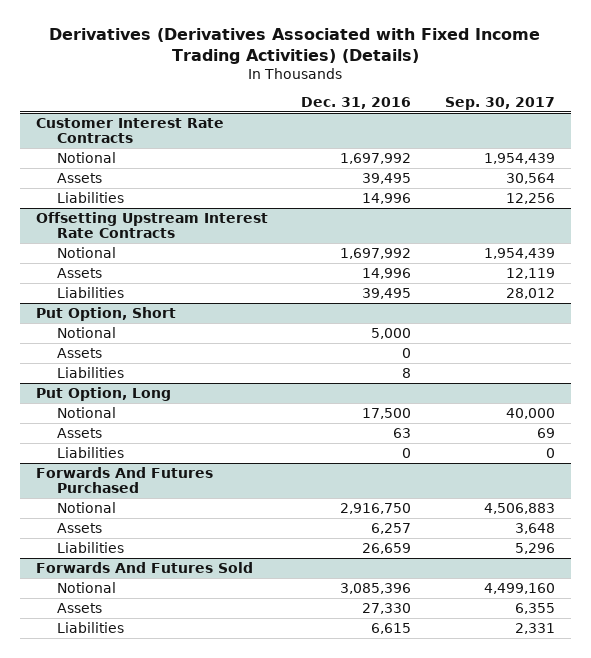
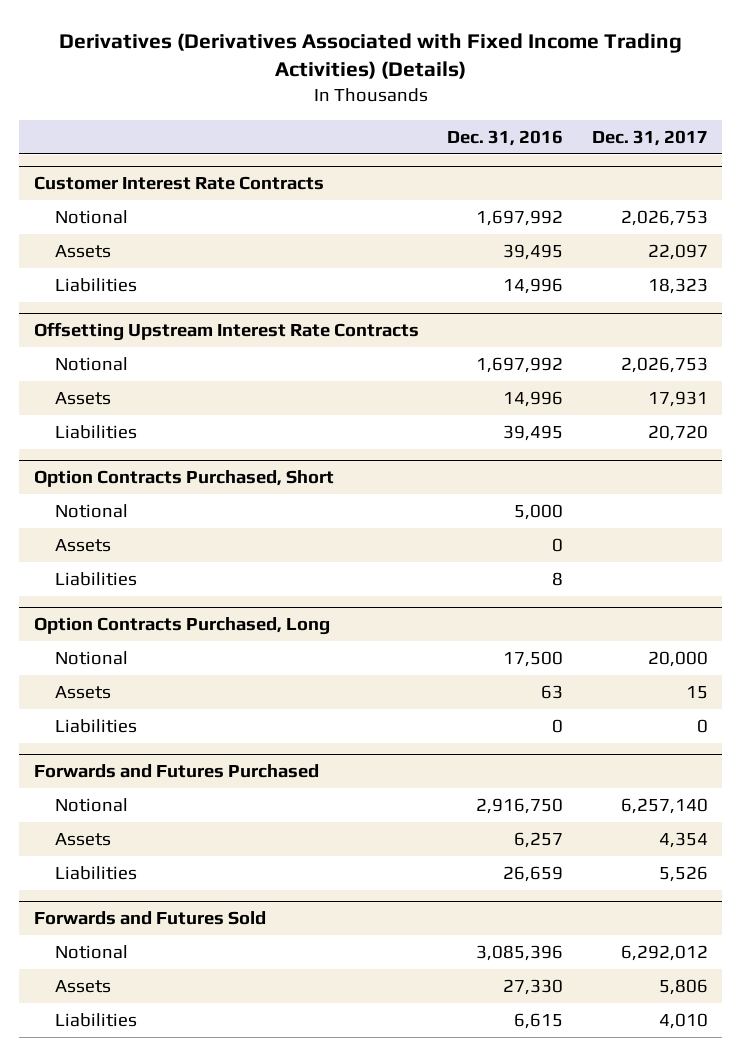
[444,96,555,110] Sep. 30, 2017 -> none
none -> [592,129,709,146] Dec. 31, 2017
[36,306,177,321] Put Option, Short -> none
none -> [33,470,334,488] Option Contracts Purchased, Short
[36,386,172,401] Put Option, Long -> none
none -> [33,617,330,636] Option Contracts Purchased, Long
[36,466,214,494] Forwards And Futures Purchased -> [33,764,319,779] Forwards and Futures Purchased
[36,561,254,573] Forwards And Futures Sold -> [33,911,266,926] Forwards and Futures Sold

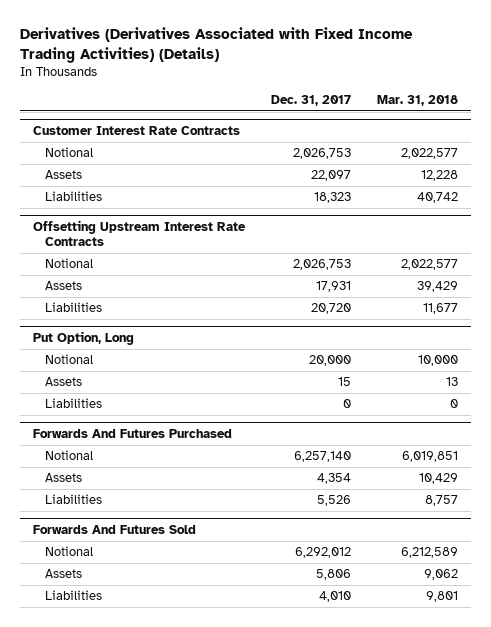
[447,129,564,146] Dec. 31, 2016 -> none
none -> [376,95,458,107] Mar. 31, 2018
[33,470,334,488] Option Contracts Purchased, Short -> none
[54,504,128,519] Notional -> none
[54,539,111,553] Assets -> none
[54,572,137,587] Liabilities -> none
[33,617,330,636] Option Contracts Purchased, Long -> none
none -> [32,330,134,345] Put Option, Long
[33,764,319,779] Forwards and Futures Purchased -> [32,428,232,438] Forwards And Futures Purchased
[33,911,266,926] Forwards and Futures Sold -> [32,524,196,534] Forwards And Futures Sold

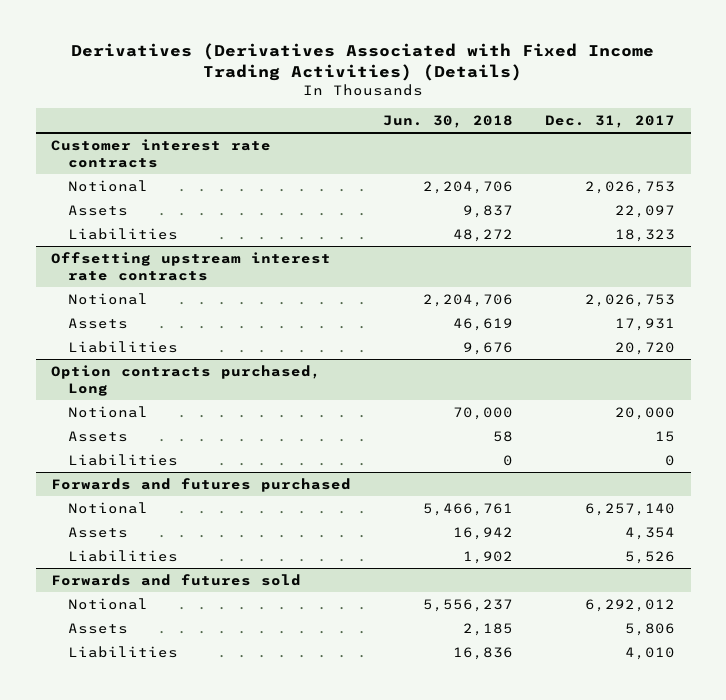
[376,95,458,107] Mar. 31, 2018 -> none
none -> [383,115,514,129] Jun. 30, 2018
[32,125,240,135] Customer Interest Rate Contracts -> [51,138,272,168] Customer interest rate contracts
[32,219,246,247] Offsetting Upstream Interest Rate Contracts -> [51,251,332,281] Offsetting upstream interest rate contracts
[32,330,134,345] Put Option, Long -> none
none -> [51,364,322,396] Option contracts purchased, Long
[32,428,232,438] Forwards And Futures Purchased -> [51,477,352,492] Forwards and futures purchased
[32,524,196,534] Forwards And Futures Sold -> [51,573,302,586] Forwards and futures sold

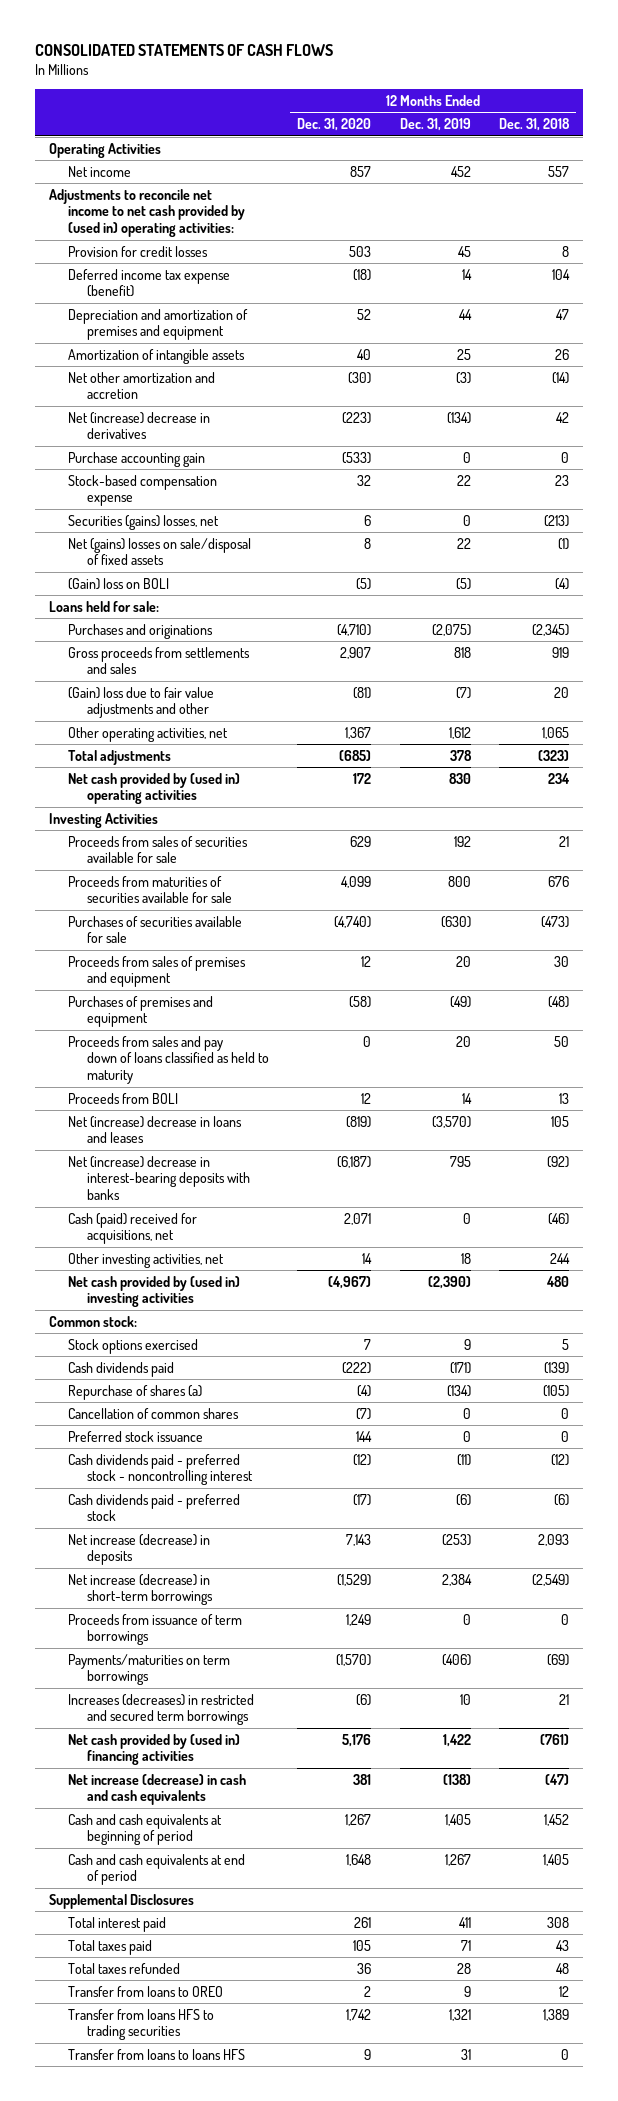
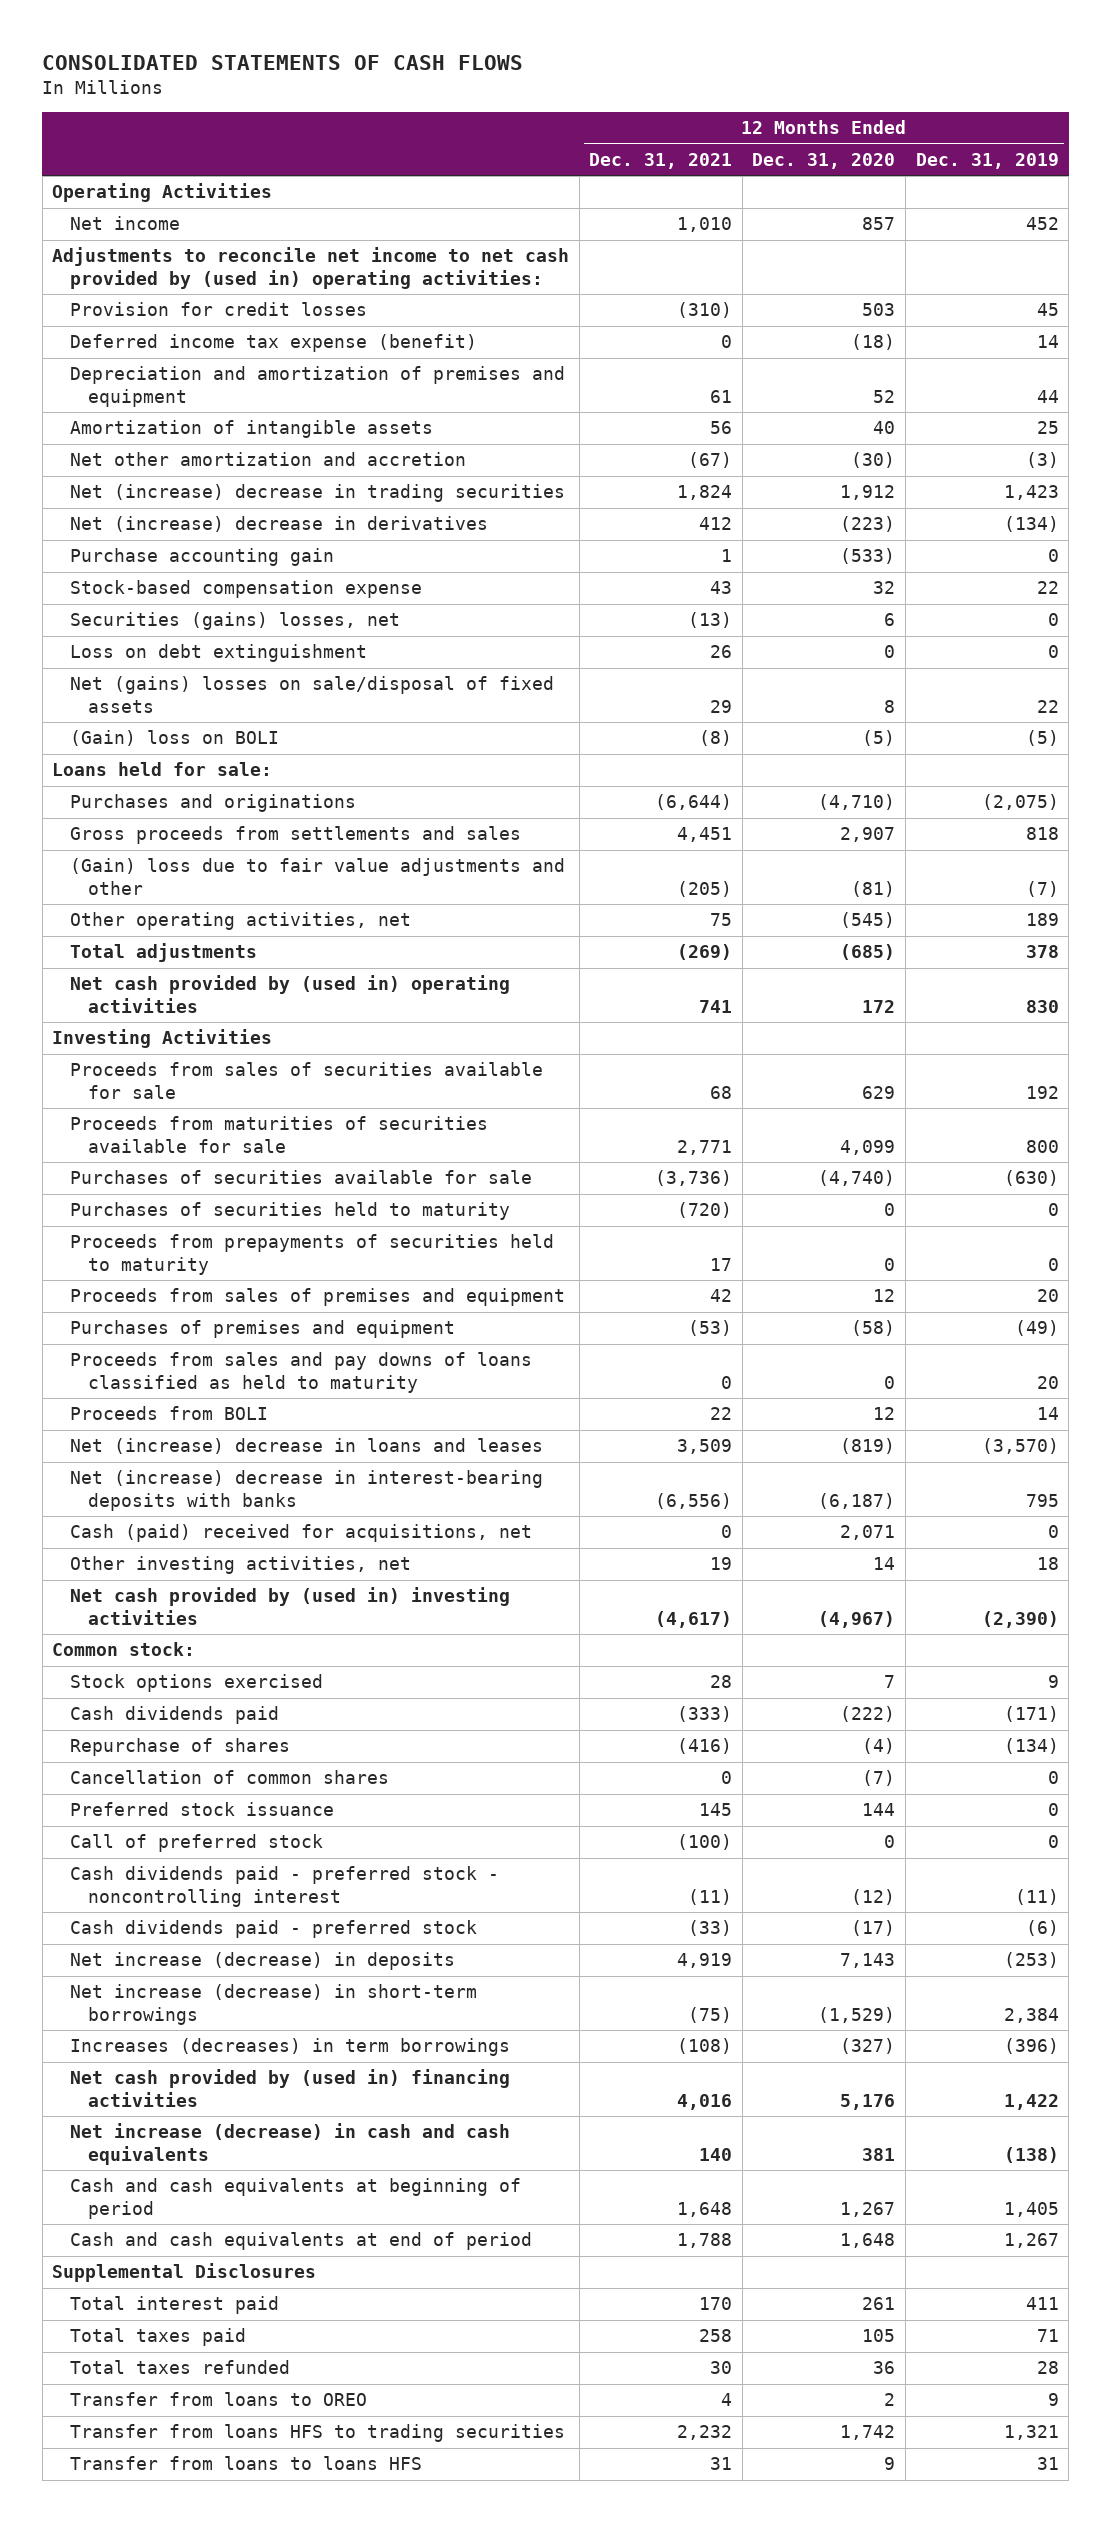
[498,118,570,132] Dec. 31, 2018 -> none
none -> [589,152,733,169] Dec. 31, 2021
none -> [69,484,565,503] Net (increase) decrease in trading securities
none -> [69,644,367,663] Loss on debt extinguishment
[345,726,372,739] 1,367 -> [840,912,896,929] (545)
[448,726,471,739] 1,612 -> [1025,913,1059,927] 189
none -> [69,1202,510,1221] Purchases of securities held to maturity
none -> [69,1234,554,1276] Proceeds from prepayments of securities held to maturity
[67,1035,269,1084] Proceeds from sales and pay down of loans classified as held to maturity -> [69,1352,532,1394] Proceeds from sales and pay downs of loans classified as held to maturity
[67,1384,202,1400] Repurchase of shares (a) -> [69,1738,290,1757] Repurchase of shares
none -> [69,1834,323,1853] Call of preferred stock
[67,1613,242,1646] Proceeds from issuance of term borrowings -> none
[67,1693,254,1726] Increases (decreases) in restricted and secured term borrowings -> none
[67,1653,230,1686] Payments/maturities on term borrowings -> [69,2038,510,2057] Increases (decreases) in term borrowings
[336,1653,372,1666] (1,570) -> [840,2038,896,2055] (327)
[441,1653,471,1666] (406) -> [1003,2038,1059,2055] (396)

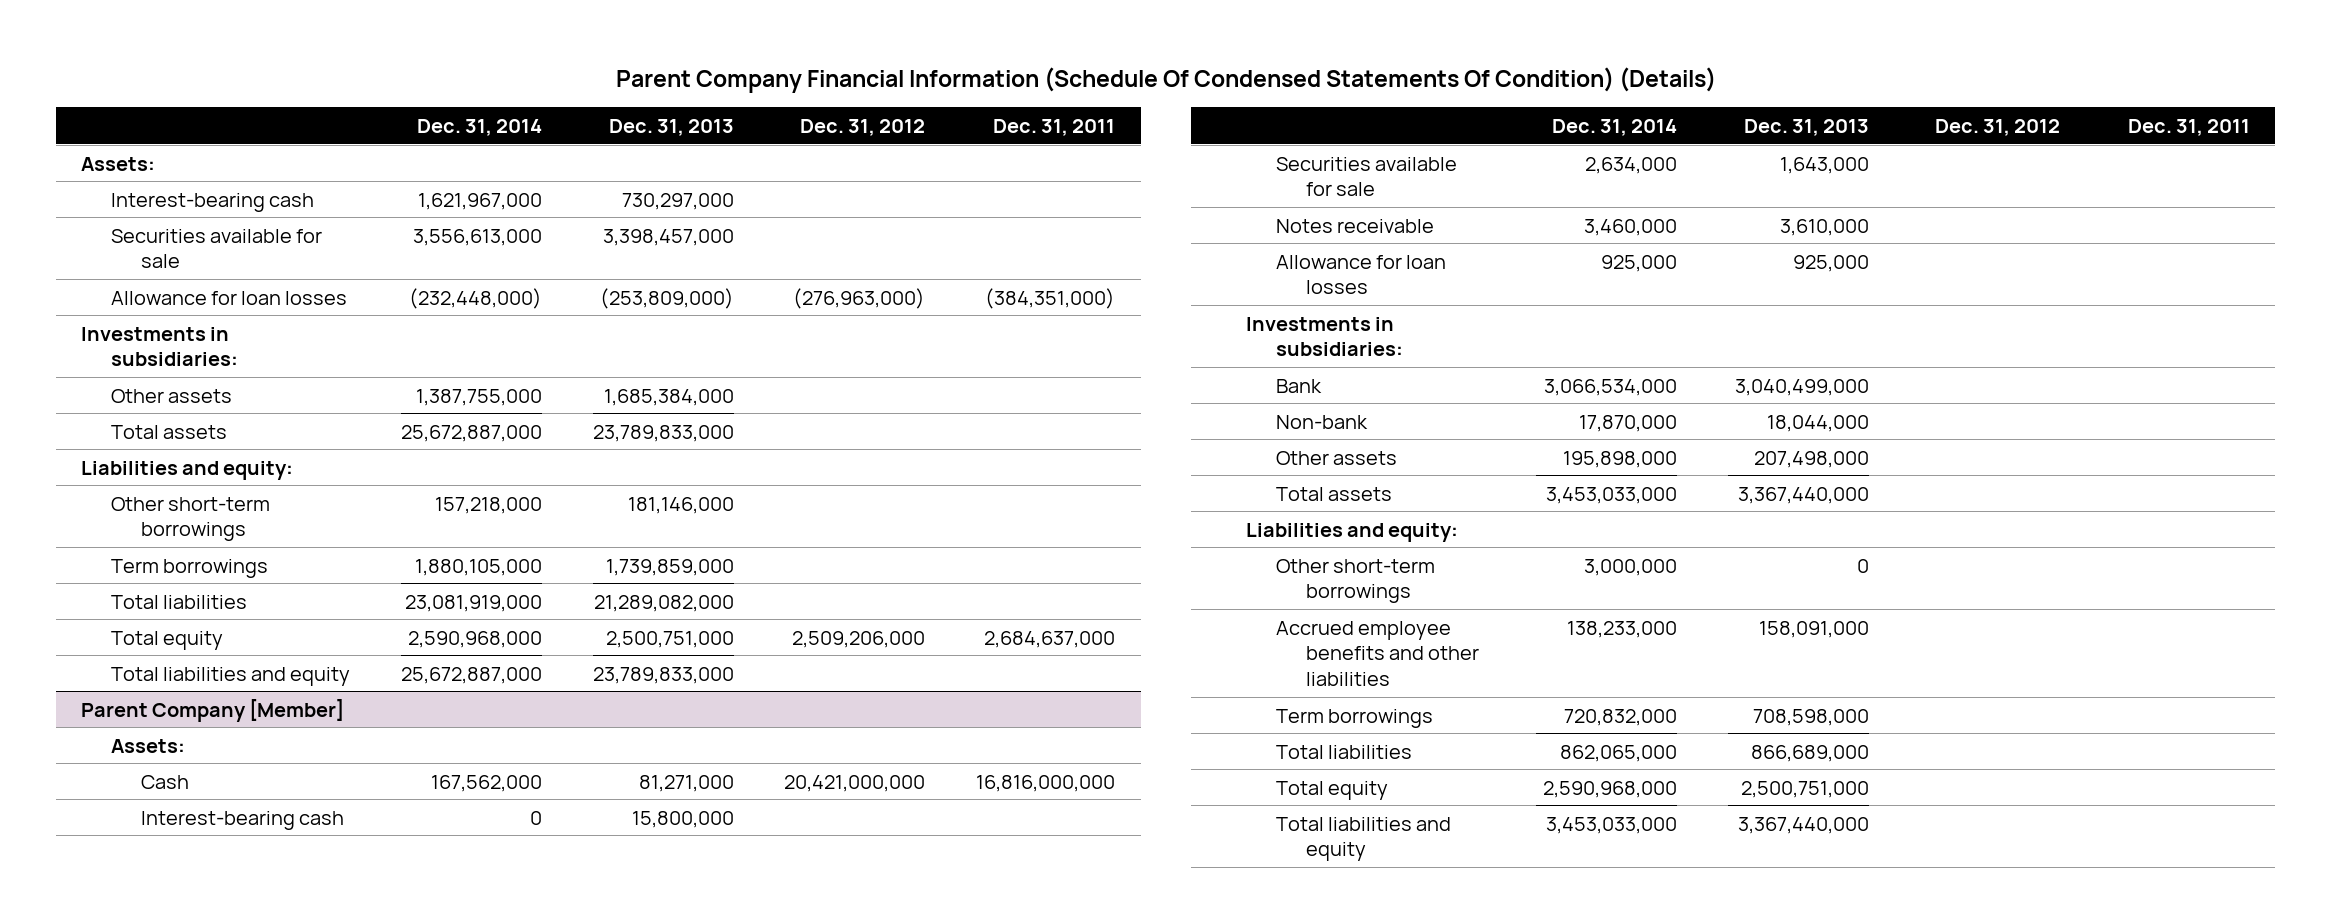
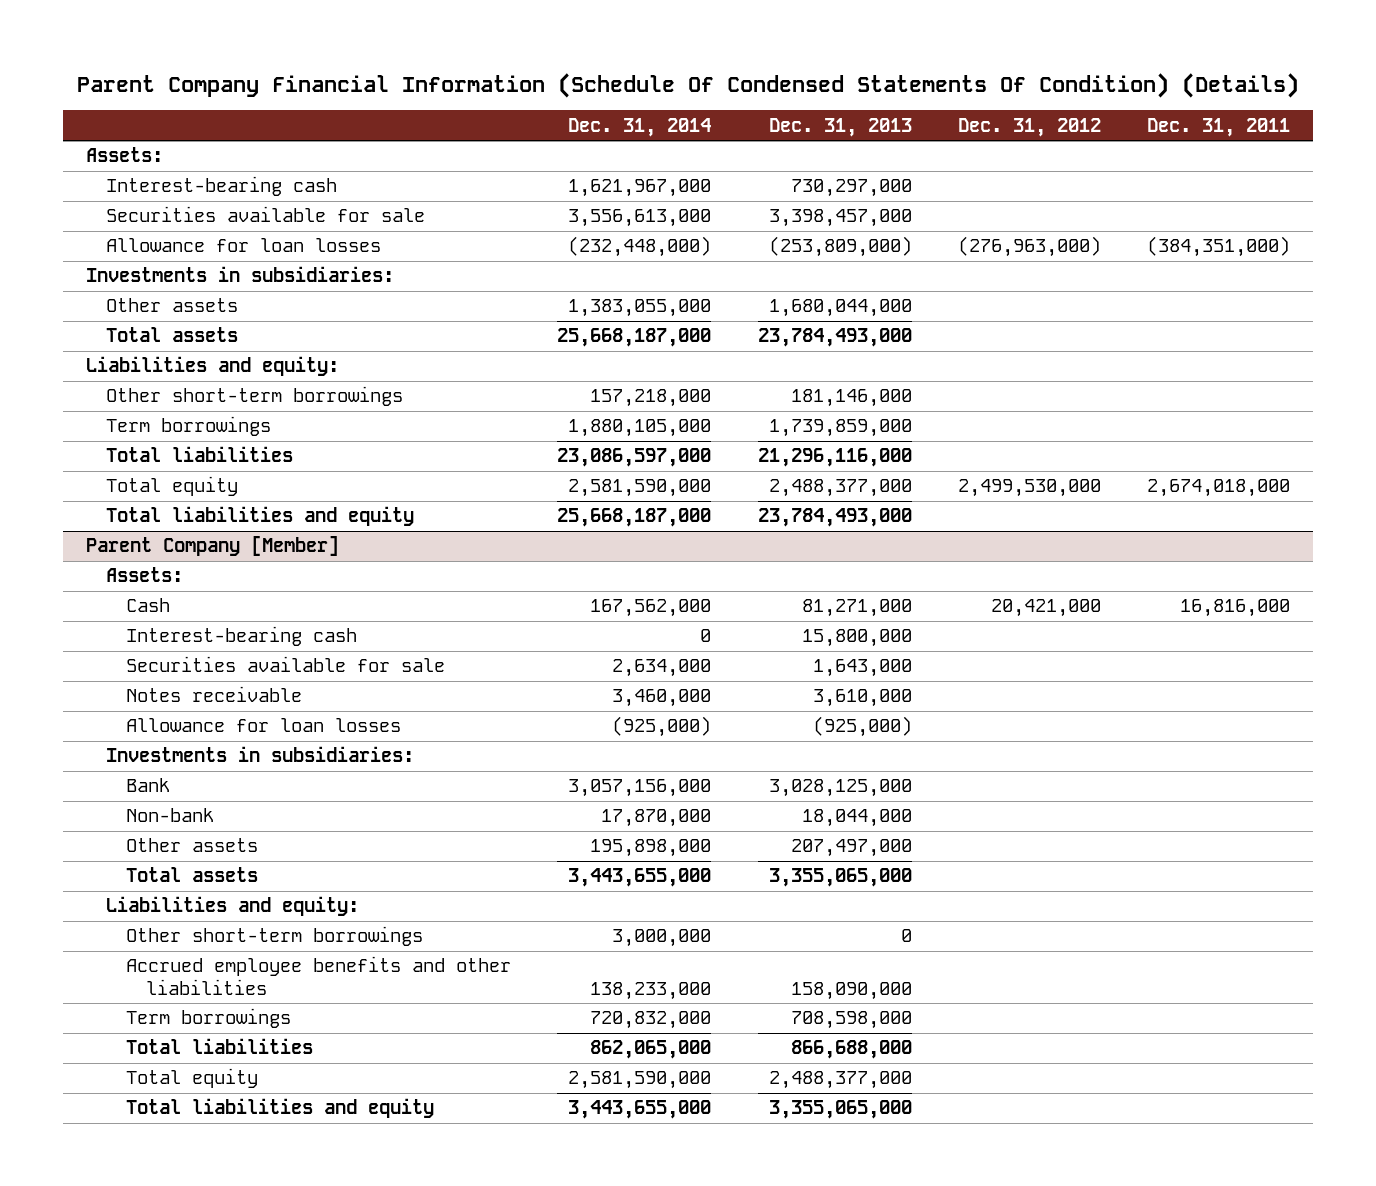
[416,388,543,406] 1,387,755,000 -> [568,299,712,318] 1,383,055,000
[603,388,734,406] 1,685,384,000 -> [768,299,912,318] 1,680,044,000
[401,424,543,442] 25,672,887,000 -> [557,328,712,348] 25,668,187,000
[592,424,734,442] 23,789,833,000 -> [757,328,912,348] 23,784,493,000
[405,594,543,612] 23,081,919,000 -> [557,448,712,468] 23,086,597,000
[593,594,734,612] 21,289,082,000 -> [757,448,912,468] 21,296,116,000
[408,630,543,648] 2,590,968,000 -> [568,479,712,498] 2,581,590,000
[605,630,734,648] 2,500,751,000 -> [768,479,912,498] 2,488,377,000
[792,630,926,648] 2,509,206,000 -> [957,479,1101,498] 2,499,530,000
[984,630,1116,648] 2,684,637,000 -> [1146,479,1290,498] 2,674,018,000
[401,666,543,684] 25,672,887,000 -> [557,508,712,528] 25,668,187,000
[592,666,734,684] 23,789,833,000 -> [757,508,912,528] 23,784,493,000
[784,774,926,792] 20,421,000,000 -> [990,599,1101,618] 20,421,000
[976,774,1116,792] 16,816,000,000 -> [1179,599,1290,618] 16,816,000
[1600,254,1677,272] 925,000 -> [612,716,712,738] (925,000)
[1792,254,1869,272] 925,000 -> [812,716,912,738] (925,000)
[1543,378,1677,396] 3,066,534,000 -> [568,779,712,798] 3,057,156,000
[1734,378,1869,396] 3,040,499,000 -> [768,779,912,798] 3,028,125,000
[1753,450,1869,468] 207,498,000 -> [790,839,912,858] 207,497,000
[1545,486,1677,504] 3,453,033,000 -> [568,868,712,888] 3,443,655,000
[1737,486,1869,504] 3,367,440,000 -> [768,868,912,888] 3,355,065,000
[1758,620,1869,638] 158,091,000 -> [790,981,912,1000] 158,090,000
[1750,744,1869,762] 866,689,000 -> [790,1040,912,1060] 866,688,000
[1542,780,1677,798] 2,590,968,000 -> [568,1071,712,1090] 2,581,590,000
[1740,780,1869,798] 2,500,751,000 -> [768,1071,912,1090] 2,488,377,000
[1545,816,1677,834] 3,453,033,000 -> [568,1100,712,1120] 3,443,655,000
[1737,816,1869,834] 3,367,440,000 -> [768,1100,912,1120] 3,355,065,000

